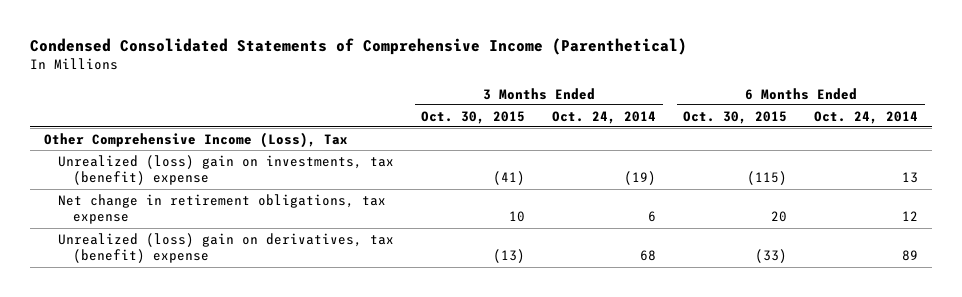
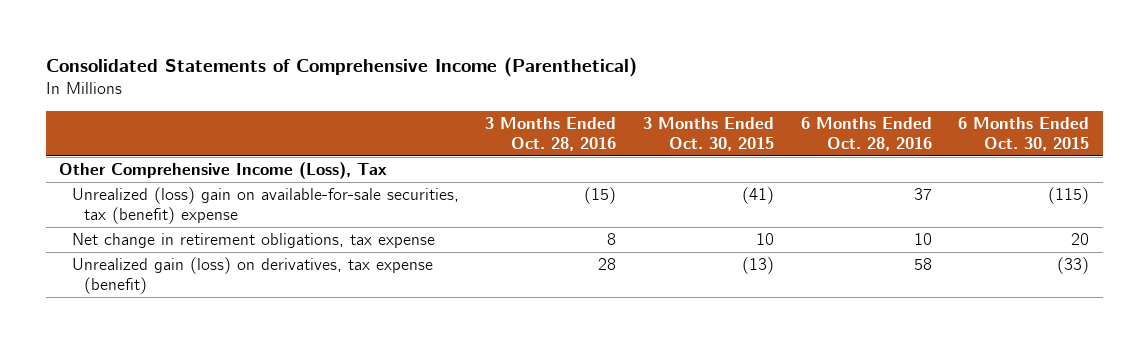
[30,38,688,56] Condensed Consolidated Statements of Comprehensive Income (Parenthetical) -> [45,56,637,77] Consolidated Statements of Comprehensive Income (Parenthetical)
[552,110,657,124] Oct. 24, 2014 -> none
[814,110,919,124] Oct. 24, 2014 -> none
none -> [485,117,617,151] 3 Months Ended Oct. 28, 2016
none -> [800,117,932,151] 6 Months Ended Oct. 28, 2016
[58,154,395,186] Unrealized (loss) gain on investments, tax (benefit) expense -> [71,187,459,225] Unrealized (loss) gain on available-for-sale securities, tax (benefit) expense
[58,232,395,264] Unrealized (loss) gain on derivatives, tax (benefit) expense -> [71,257,433,295] Unrealized gain (loss) on derivatives, tax expense (benefit)

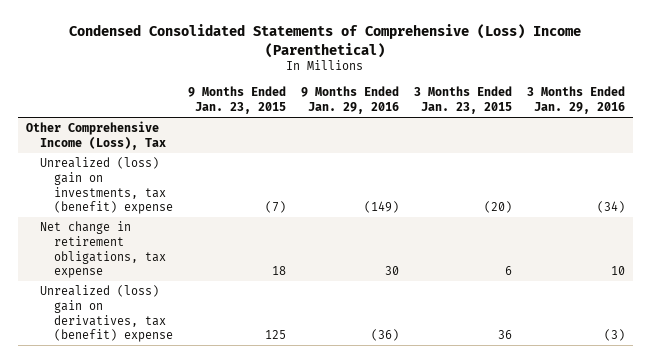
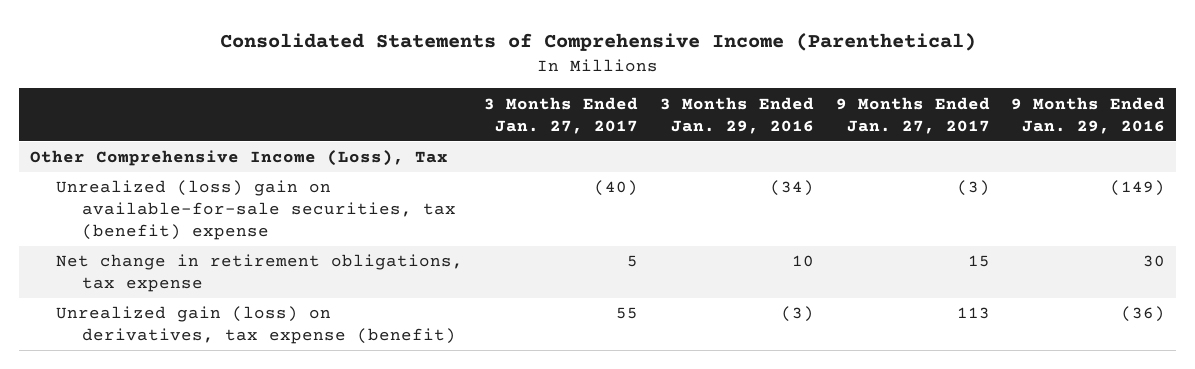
[69,24,582,58] Condensed Consolidated Statements of Comprehensive (Loss) Income (Parenthetical) -> [219,32,976,51] Consolidated Statements of Comprehensive Income (Parenthetical)
[187,86,286,115] 9 Months Ended Jan. 23, 2015 -> none
[414,86,513,115] 3 Months Ended Jan. 23, 2015 -> none
none -> [484,96,639,134] 3 Months Ended Jan. 27, 2017
none -> [835,96,990,134] 9 Months Ended Jan. 27, 2017
[39,157,173,215] Unrealized (loss) gain on investments, tax (benefit) expense -> [55,180,456,241] Unrealized (loss) gain on available-for-sale securities, tax (benefit) expense
[39,285,173,343] Unrealized (loss) gain on derivatives, tax (benefit) expense -> [55,306,456,345] Unrealized gain (loss) on derivatives, tax expense (benefit)

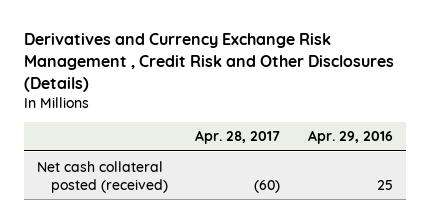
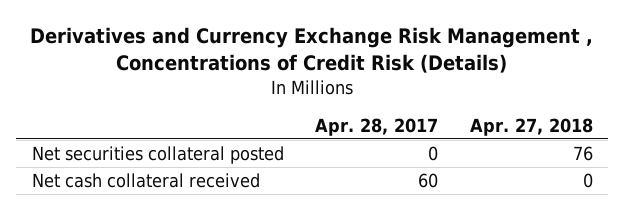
[23,33,394,92] Derivatives and Currency Exchange Risk Management , Credit Risk and Other Disclosures (Details) -> [30,27,594,74] Derivatives and Currency Exchange Risk Management , Concentrations of Credit Risk (Details)
[307,130,393,145] Apr. 29, 2016 -> none
none -> [469,117,593,136] Apr. 27, 2018
none -> [31,146,284,165] Net securities collateral posted
[37,160,168,193] Net cash collateral posted (received) -> [31,173,260,189] Net cash collateral received
[254,179,281,193] (60) -> [418,173,439,189] 60

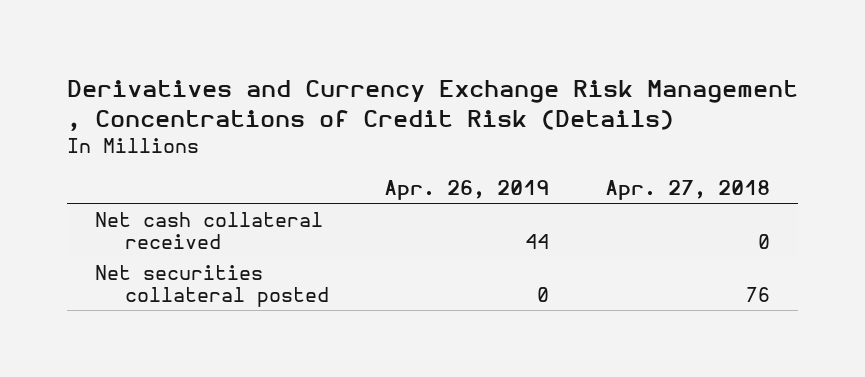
[315,117,439,136] Apr. 28, 2017 -> none
none -> [384,180,550,201] Apr. 26, 2019
[31,146,284,165] Net securities collateral posted -> [94,264,329,308] Net securities collateral posted

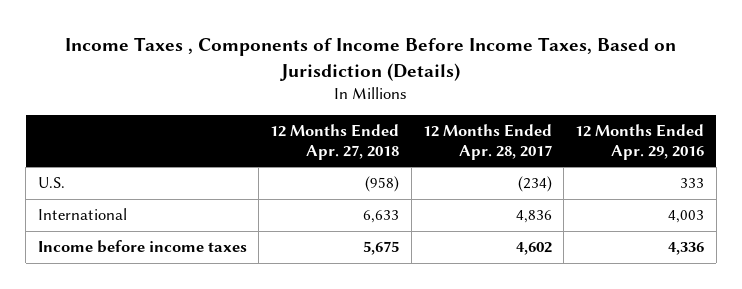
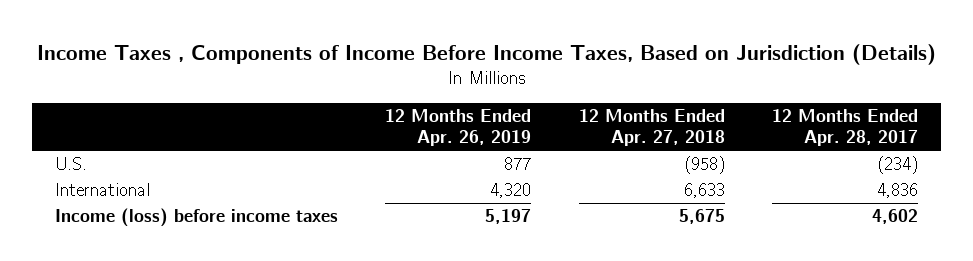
[575,124,705,160] 12 Months Ended Apr. 29, 2016 -> none
none -> [385,108,532,147] 12 Months Ended Apr. 26, 2019
[37,240,247,254] Income before income taxes -> [55,208,339,228] Income (loss) before income taxes

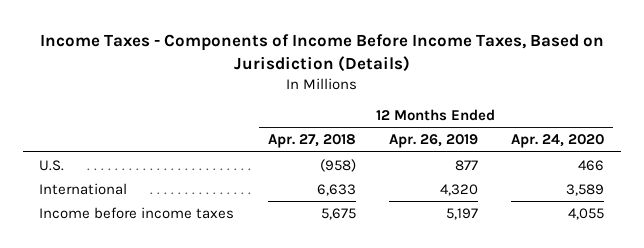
[36,44,936,66] Income Taxes , Components of Income Before Income Taxes, Based on Jurisdiction (Details) -> [39,33,604,72] Income Taxes - Components of Income Before Income Taxes, Based on Jurisdiction (Details)
[771,108,918,147] 12 Months Ended Apr. 28, 2017 -> none
none -> [511,134,605,149] Apr. 24, 2020
[55,208,339,228] Income (loss) before income taxes -> [39,206,235,219] Income before income taxes

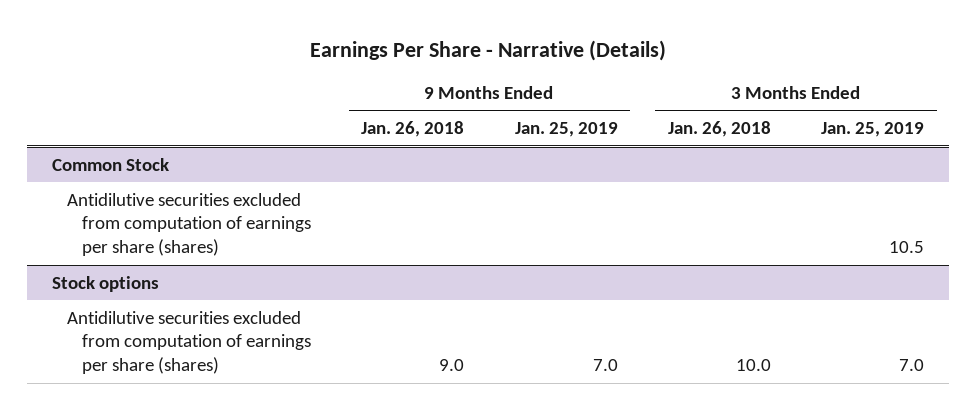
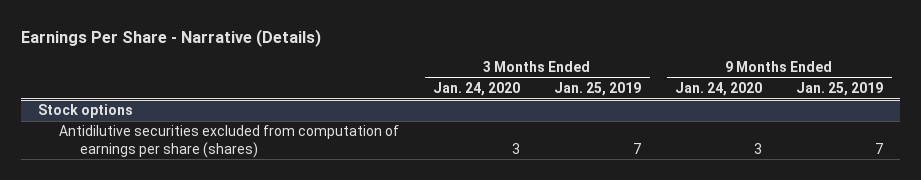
[361,121,465,138] Jan. 26, 2018 -> none
[667,121,771,138] Jan. 26, 2018 -> none
none -> [433,82,521,97] Jan. 24, 2020
none -> [675,82,763,97] Jan. 24, 2020
[52,157,170,171] Common Stock -> none
[67,192,312,257] Antidilutive securities excluded from computation of earnings per share (shares) -> none
[592,359,618,372] 7.0 -> [875,142,884,154] 7
[899,359,925,372] 7.0 -> [633,142,642,154] 7

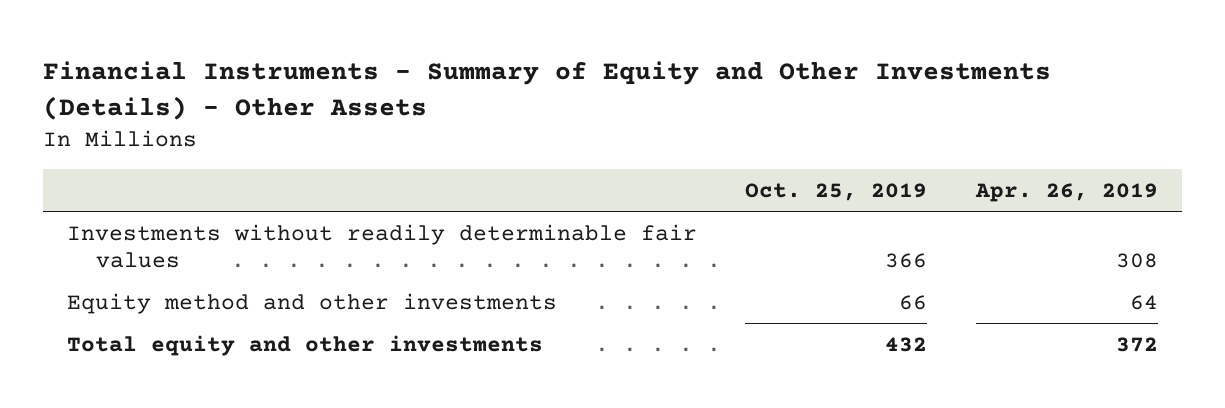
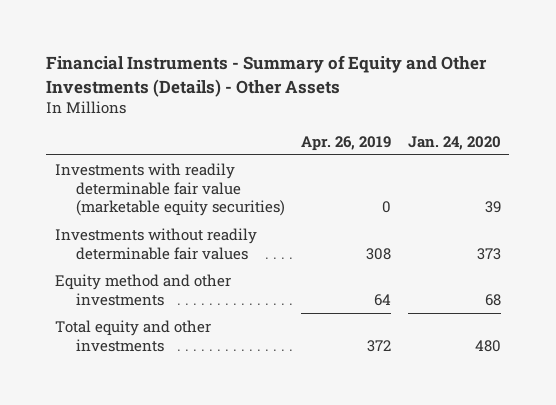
[745,182,928,201] Oct. 25, 2019 -> none
none -> [408,135,502,150] Jan. 24, 2020
none -> [54,162,285,217] Investments with readily determinable fair value (marketable equity securities)

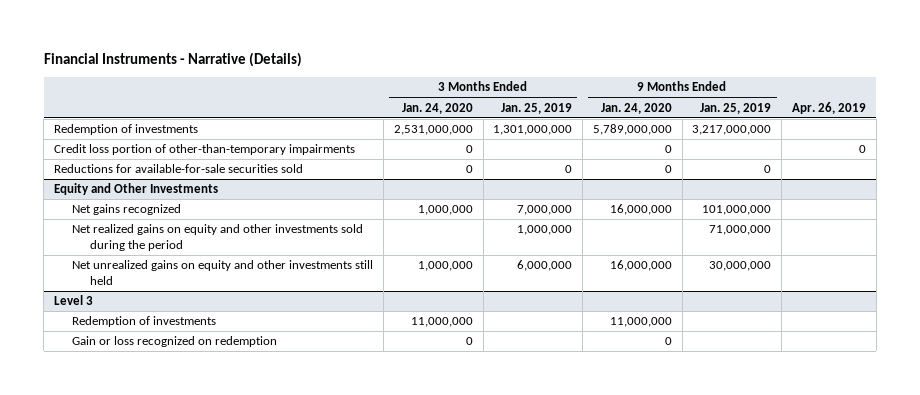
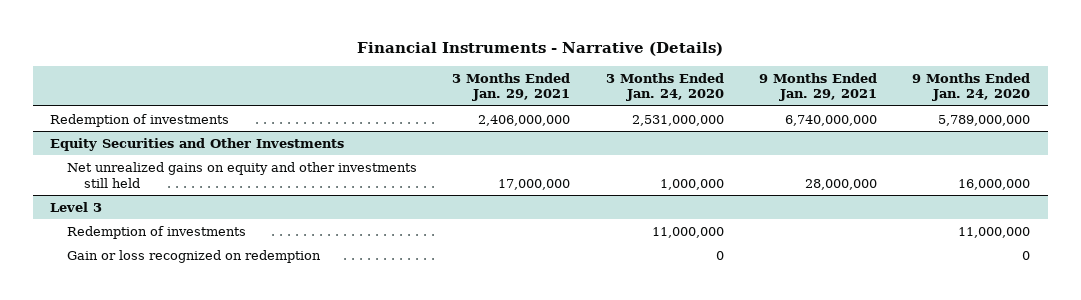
[501,102,573,114] Jan. 25, 2019 -> none
[700,102,772,114] Jan. 25, 2019 -> none
[792,101,867,114] Apr. 26, 2019 -> none
none -> [452,72,571,102] 3 Months Ended Jan. 29, 2021
none -> [758,72,877,102] 9 Months Ended Jan. 29, 2021
[54,144,356,156] Credit loss portion of other-than-temporary impairments -> none
[54,164,304,174] Reductions for available-for-sale securities sold -> none
[72,204,182,216] Net gains recognized -> none
[72,224,364,252] Net realized gains on equity and other investments sold during the period -> none
[54,183,219,196] Equity and Other Investments -> [50,137,345,151] Equity Securities and Other Investments

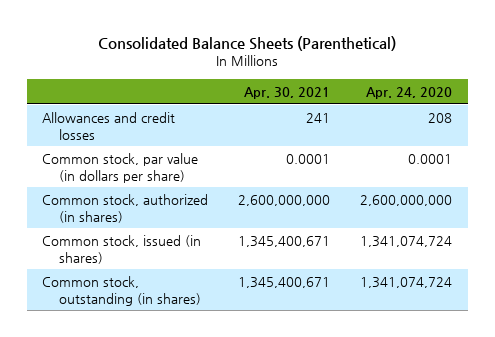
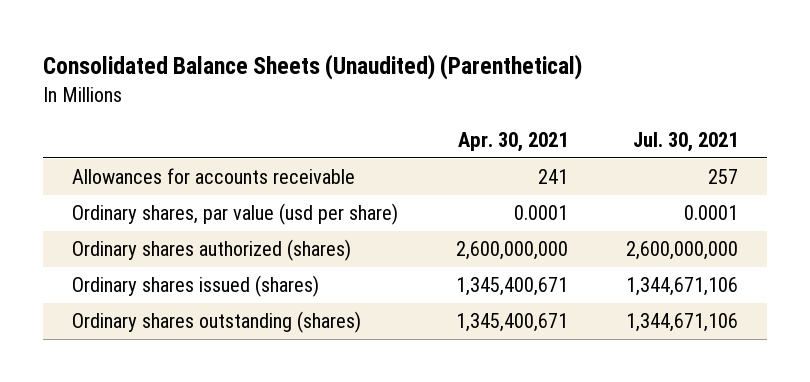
[98,35,397,51] Consolidated Balance Sheets (Parenthetical) -> [42,54,582,81] Consolidated Balance Sheets (Unaudited) (Parenthetical)
[366,86,453,99] Apr. 24, 2020 -> none
none -> [632,132,738,153] Jul. 30, 2021
[42,112,176,140] Allowances and credit losses -> [71,168,355,185] Allowances for accounts receivable
[42,153,199,183] Common stock, par value (in dollars per share) -> [71,203,398,226] Ordinary shares, par value (usd per share)
[42,194,209,223] Common stock, authorized (in shares) -> [71,239,351,262] Ordinary shares authorized (shares)
[42,235,202,264] Common stock, issued (in shares) -> [71,275,319,298] Ordinary shares issued (shares)
[42,276,202,306] Common stock, outstanding (in shares) -> [71,311,361,334] Ordinary shares outstanding (shares)

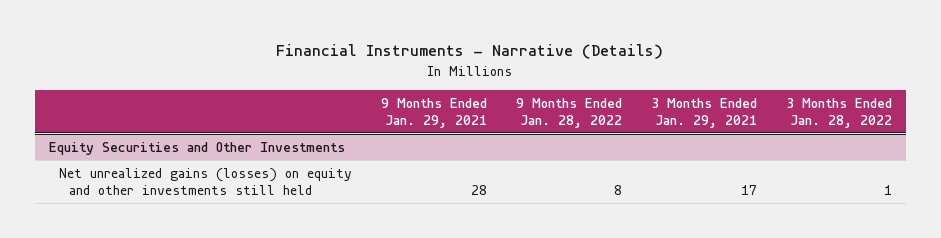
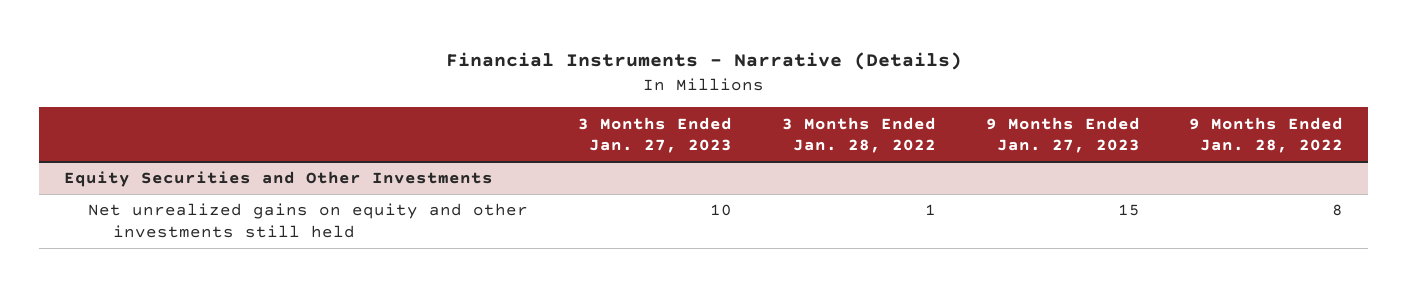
[381,97,488,128] 9 Months Ended Jan. 29, 2021 -> none
[650,97,757,128] 3 Months Ended Jan. 29, 2021 -> none
none -> [578,116,733,154] 3 Months Ended Jan. 27, 2023
none -> [985,116,1140,154] 9 Months Ended Jan. 27, 2023
[59,167,353,196] Net unrealized gains (losses) on equity and other investments still held -> [88,203,529,238] Net unrealized gains on equity and other investments still held

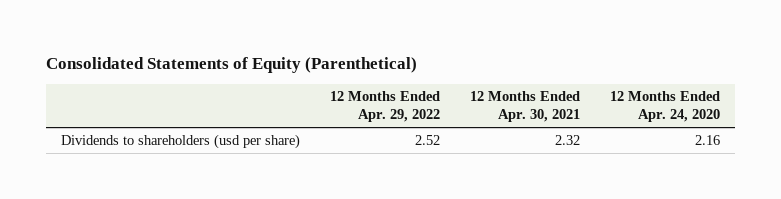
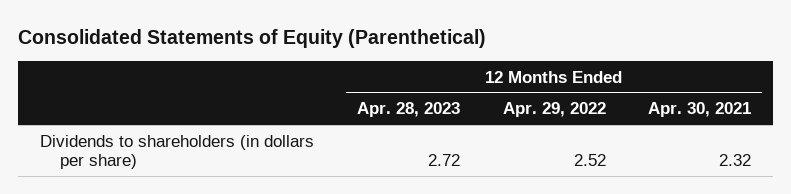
[609,91,720,123] 12 Months Ended Apr. 24, 2020 -> none
none -> [356,102,460,118] Apr. 28, 2023
[61,134,301,150] Dividends to shareholders (usd per share) -> [39,134,314,170] Dividends to shareholders (in dollars per share)

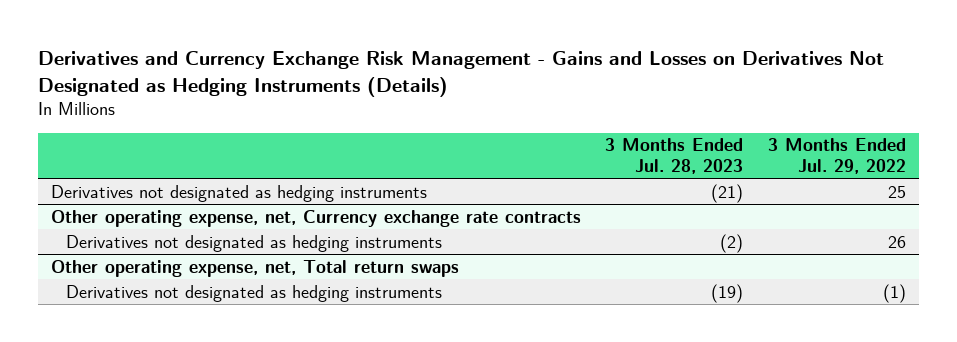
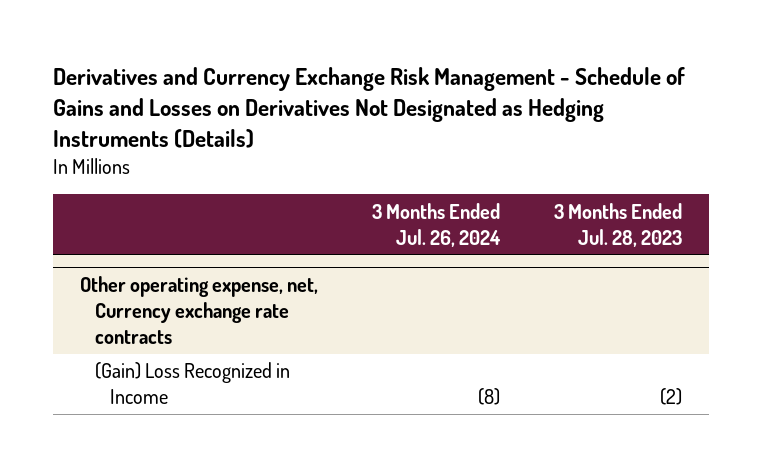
[38,51,885,97] Derivatives and Currency Exchange Risk Management - Gains and Losses on Derivatives Not Designated as Hedging Instruments (Details) -> [53,66,686,149] Derivatives and Currency Exchange Risk Management - Schedule of Gains and Losses on Derivatives Not Designated as Hedging Instruments (Details)
[768,138,907,174] 3 Months Ended Jul. 29, 2022 -> none
none -> [372,202,502,247] 3 Months Ended Jul. 26, 2024
[50,184,427,202] Derivatives not designated as hedging instruments -> none
[50,259,459,277] Other operating expense, net, Total return swaps -> none
[65,284,442,302] Derivatives not designated as hedging instruments -> none
[65,234,442,252] Derivatives not designated as hedging instruments -> [95,362,291,405] (Gain) Loss Recognized in Income

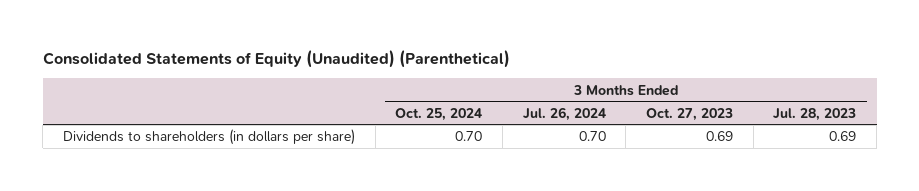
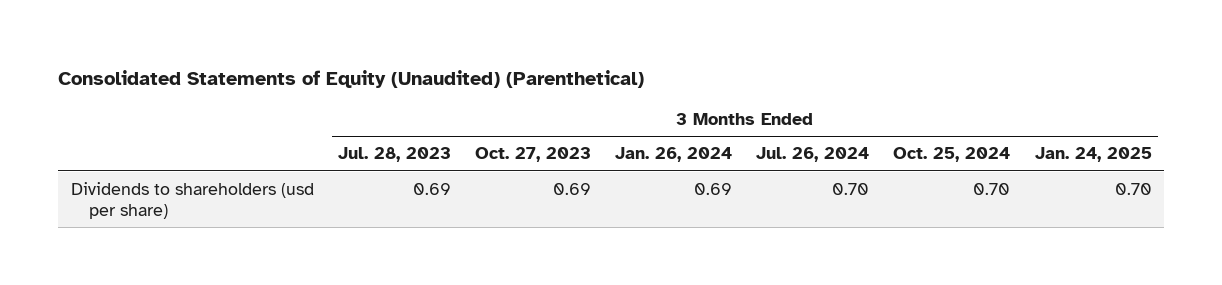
none -> [615,147,733,163] Jan. 26, 2024
none -> [1034,147,1152,163] Jan. 24, 2025
[62,129,355,146] Dividends to shareholders (in dollars per share) -> [70,181,314,220] Dividends to shareholders (usd per share)

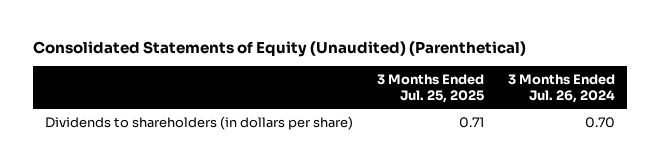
[337,147,451,163] Jul. 28, 2023 -> none
[474,147,591,163] Oct. 27, 2023 -> none
[615,147,733,163] Jan. 26, 2024 -> none
[893,147,1011,163] Oct. 25, 2024 -> none
[1034,147,1152,163] Jan. 24, 2025 -> none
none -> [376,73,484,103] 3 Months Ended Jul. 25, 2025
[70,181,314,220] Dividends to shareholders (usd per share) -> [44,115,353,130] Dividends to shareholders (in dollars per share)

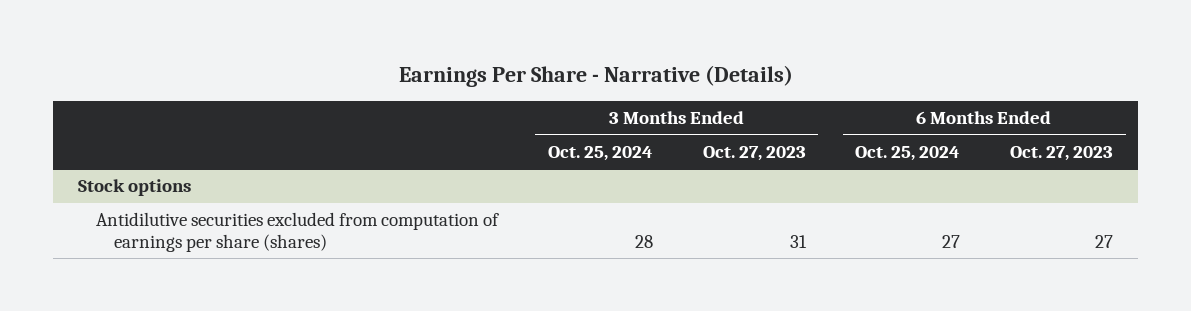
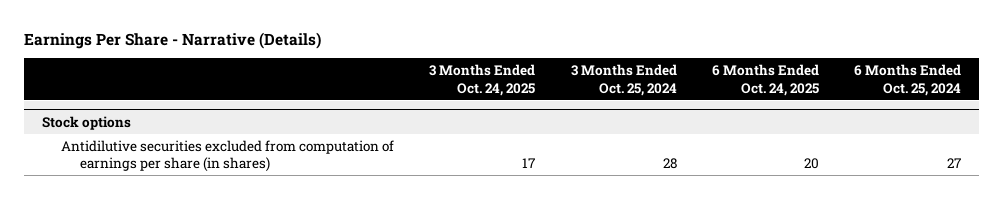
[702,145,806,161] Oct. 27, 2023 -> none
[1010,145,1114,161] Oct. 27, 2023 -> none
none -> [429,64,536,96] 3 Months Ended Oct. 24, 2025
none -> [711,64,819,96] 6 Months Ended Oct. 24, 2025
[95,212,499,253] Antidilutive securities excluded from computation of earnings per share (shares) -> [60,139,394,173] Antidilutive securities excluded from computation of earnings per share (in shares)

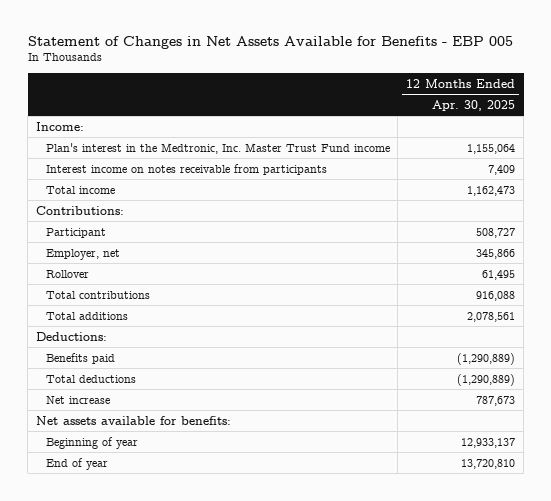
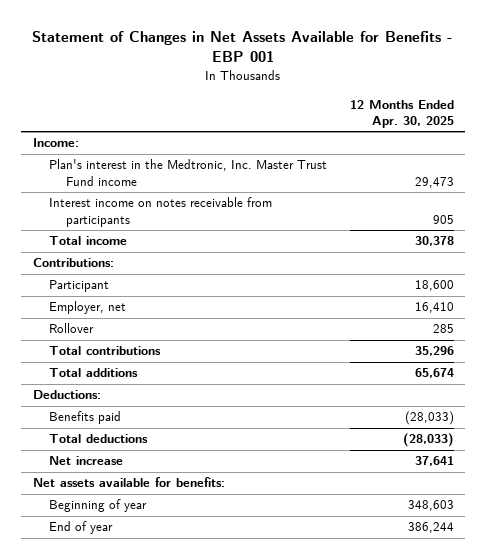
[27,35,513,49] Statement of Changes in Net Assets Available for Benefits - EBP 005 -> [32,30,454,63] Statement of Changes in Net Assets Available for Benefits - EBP 001
[467,143,516,154] 1,155,064 -> [414,176,454,188] 29,473
[488,164,516,175] 7,409 -> [432,214,454,224] 905
[467,185,516,196] 1,162,473 -> [414,236,454,247] 30,378
[476,227,516,238] 508,727 -> [414,280,454,292] 18,600
[476,248,516,259] 345,866 -> [414,302,454,314] 16,410
[482,269,516,280] 61,495 -> [432,324,454,334] 285
[476,290,516,301] 916,088 -> [414,346,454,357] 35,296
[467,311,516,322] 2,078,561 -> [414,368,454,379] 65,674
[457,352,516,365] (1,290,889) -> [404,411,454,426] (28,033)
[457,373,516,386] (1,290,889) -> [402,433,454,448] (28,033)
[476,395,516,406] 787,673 -> [414,456,454,467] 37,641
[461,437,516,448] 12,933,137 -> [407,500,454,512] 348,603
[461,458,516,469] 13,720,810 -> [407,522,454,534] 386,244

